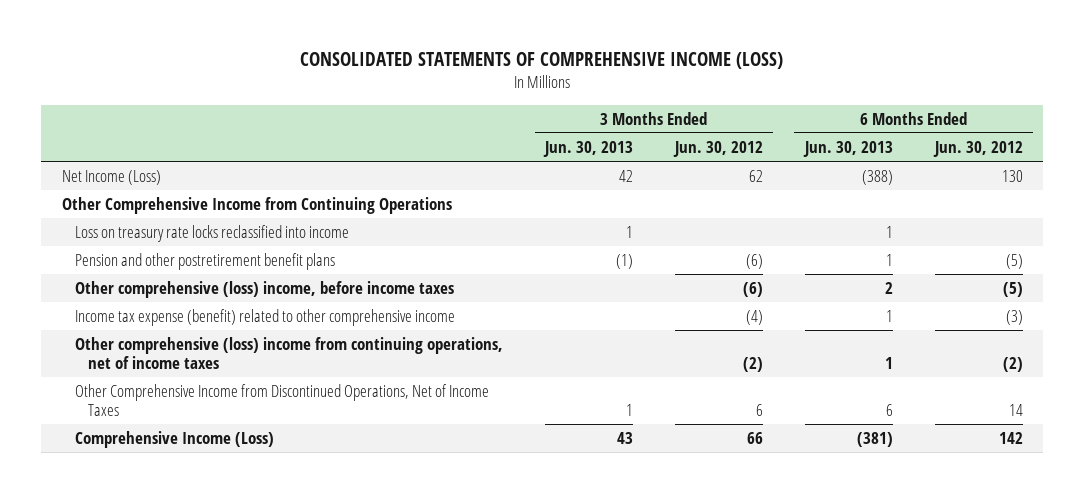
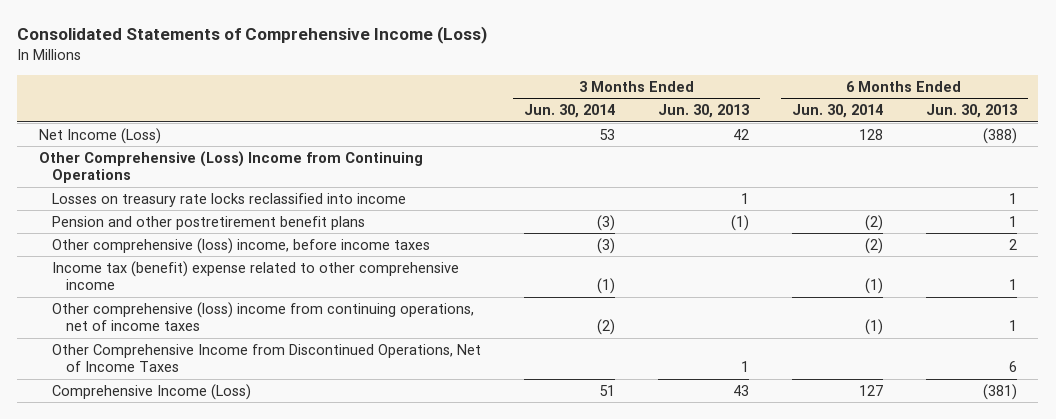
[300,52,784,70] CONSOLIDATED STATEMENTS OF COMPREHENSIVE INCOME (LOSS) -> [17,26,488,45] Consolidated Statements of Comprehensive Income (Loss)
[672,140,763,157] Jun. 30, 2012 -> none
[932,140,1023,157] Jun. 30, 2012 -> none
none -> [524,104,616,119] Jun. 30, 2014
none -> [791,104,883,119] Jun. 30, 2014
[62,196,453,214] Other Comprehensive Income from Continuing Operations -> [38,150,423,184] Other Comprehensive (Loss) Income from Continuing Operations
[75,224,350,242] Loss on treasury rate locks reclassified into income -> [52,192,407,207] Losses on treasury rate locks reclassified into income
[75,308,456,326] Income tax expense (benefit) related to other comprehensive income -> [52,260,460,291] Income tax (benefit) expense related to other comprehensive income

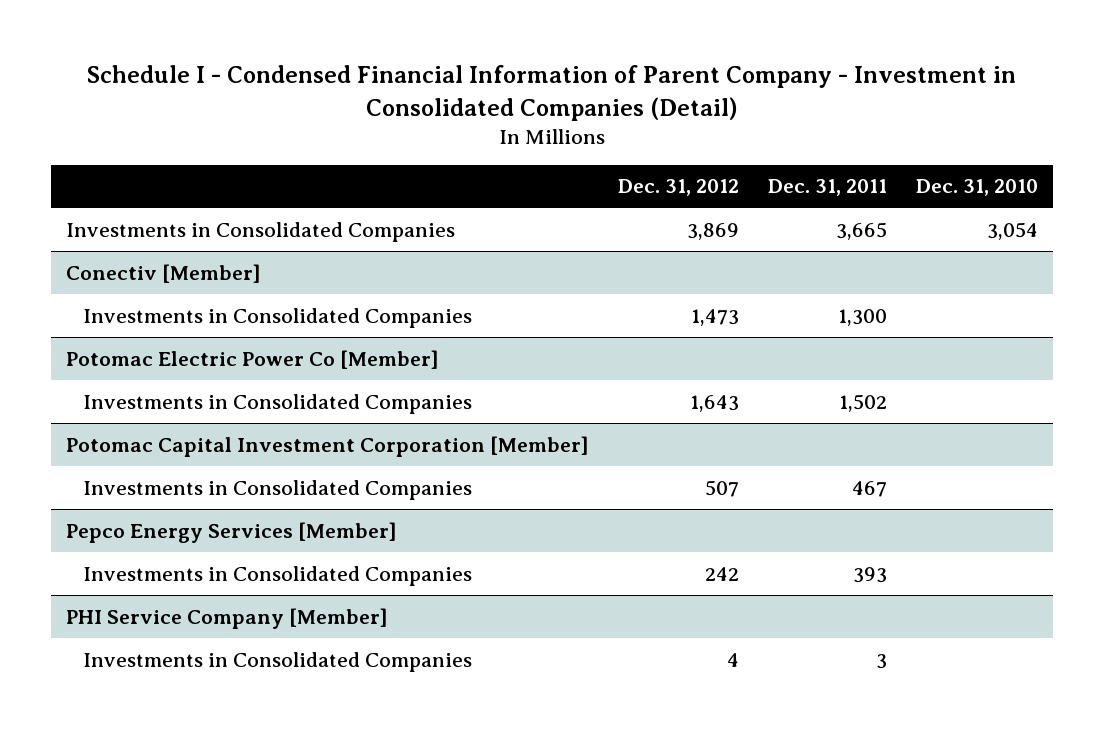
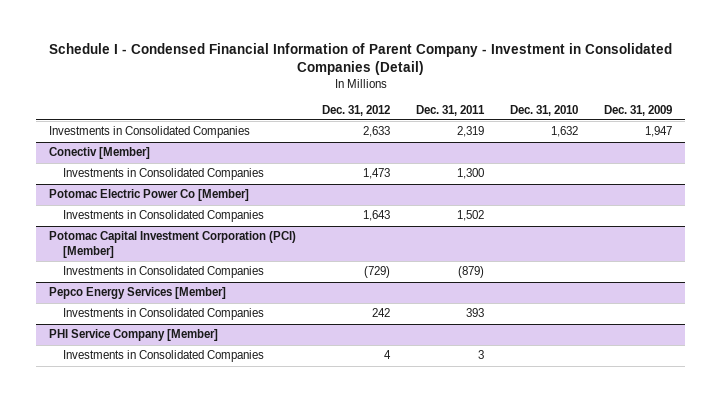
none -> [604,104,673,116] Dec. 31, 2009
[686,222,739,240] 3,869 -> [363,126,391,138] 2,633
[835,221,887,240] 3,665 -> [457,126,485,138] 2,319
[987,221,1039,240] 3,054 -> [551,126,579,138] 1,632
[65,435,589,457] Potomac Capital Investment Corporation [Member] -> [48,231,296,259] Potomac Capital Investment Corporation (PCI) [Member]
[704,479,739,497] 507 -> [364,266,391,279] (729)
[851,480,887,497] 467 -> [458,266,485,279] (879)

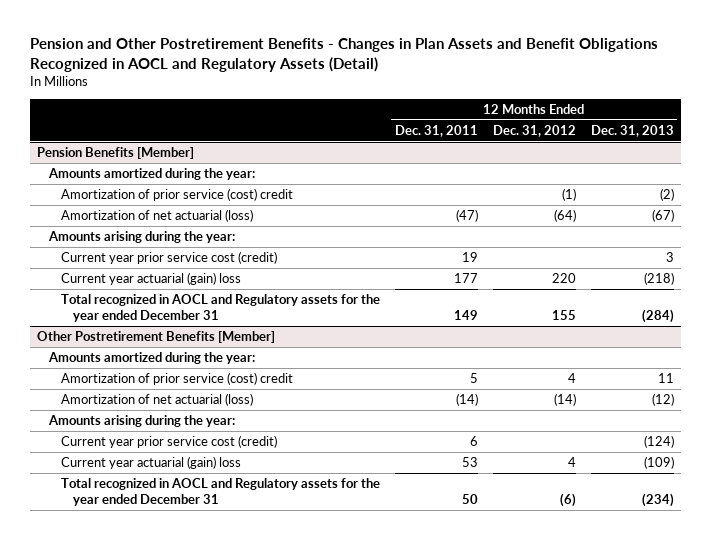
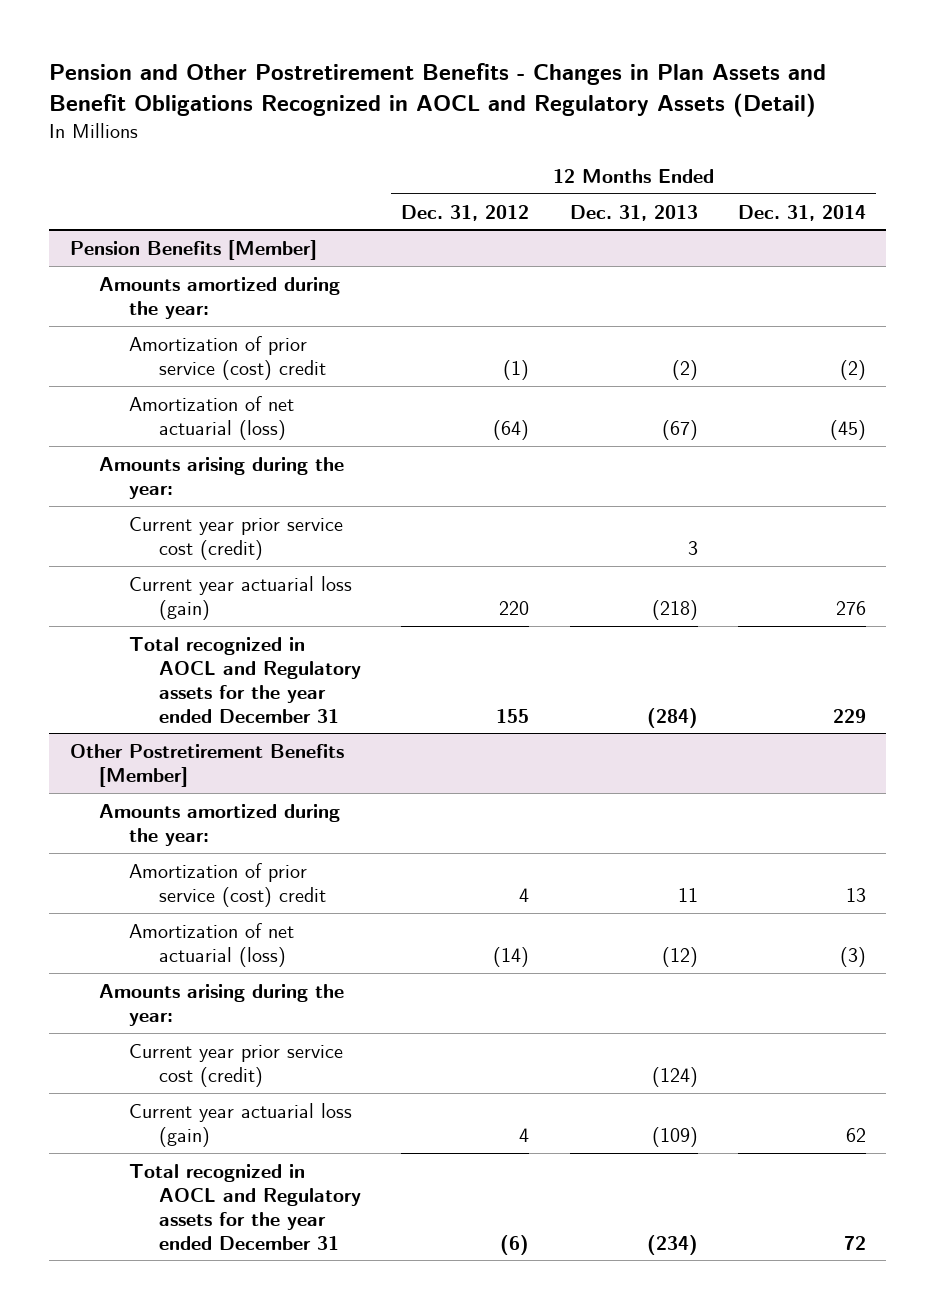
[395,124,479,137] Dec. 31, 2011 -> none
none -> [738,204,867,221] Dec. 31, 2014
[61,272,242,286] Current year actuarial (gain) loss -> [128,575,352,620] Current year actuarial loss (gain)
[61,456,242,470] Current year actuarial (gain) loss -> [128,1102,352,1147] Current year actuarial loss (gain)

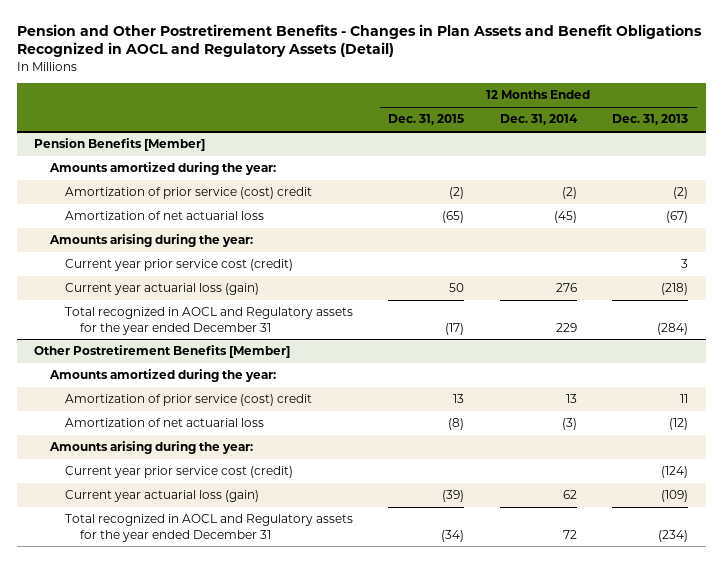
[401,204,530,221] Dec. 31, 2012 -> none
none -> [388,114,465,126] Dec. 31, 2015
[128,395,294,440] Amortization of net actuarial (loss) -> [65,211,265,221] Amortization of net actuarial loss
[128,922,294,967] Amortization of net actuarial (loss) -> [65,418,265,428] Amortization of net actuarial loss

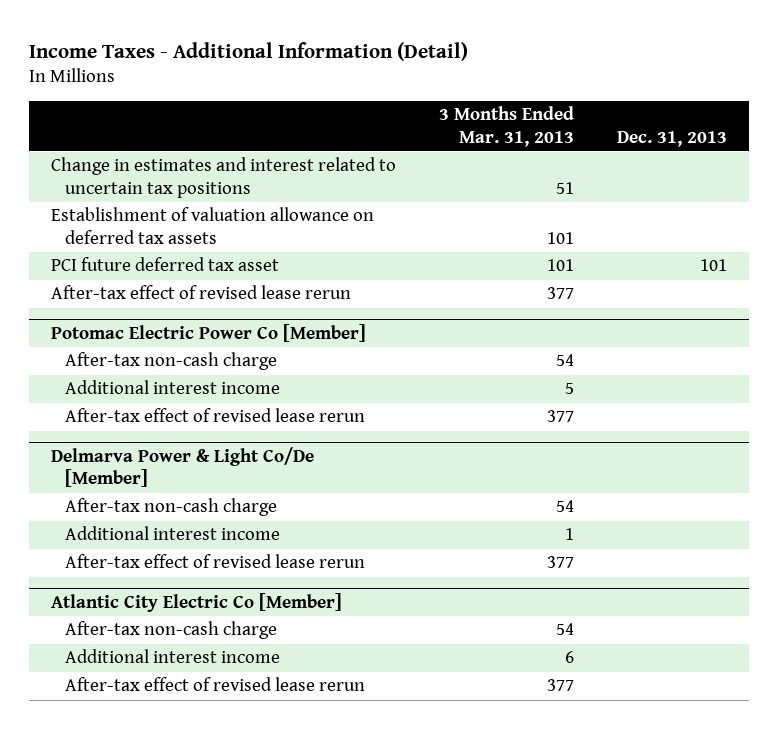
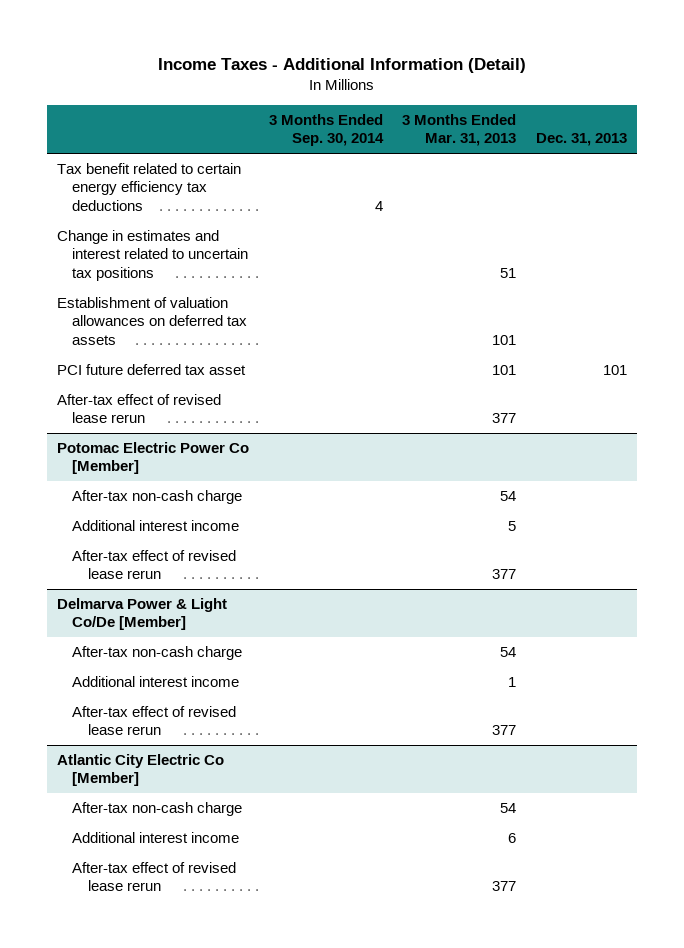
none -> [268,114,384,147] 3 Months Ended Sep. 30, 2014
none -> [56,163,241,211] Tax benefit related to certain energy efficiency tax deductions
[50,207,374,245] Establishment of valuation allowance on deferred tax assets -> [56,297,248,345] Establishment of valuation allowances on deferred tax assets

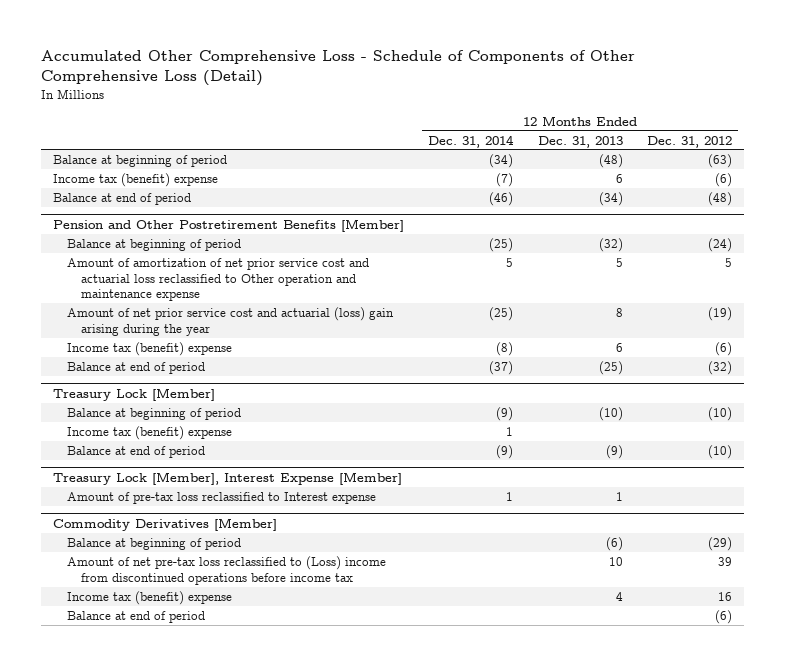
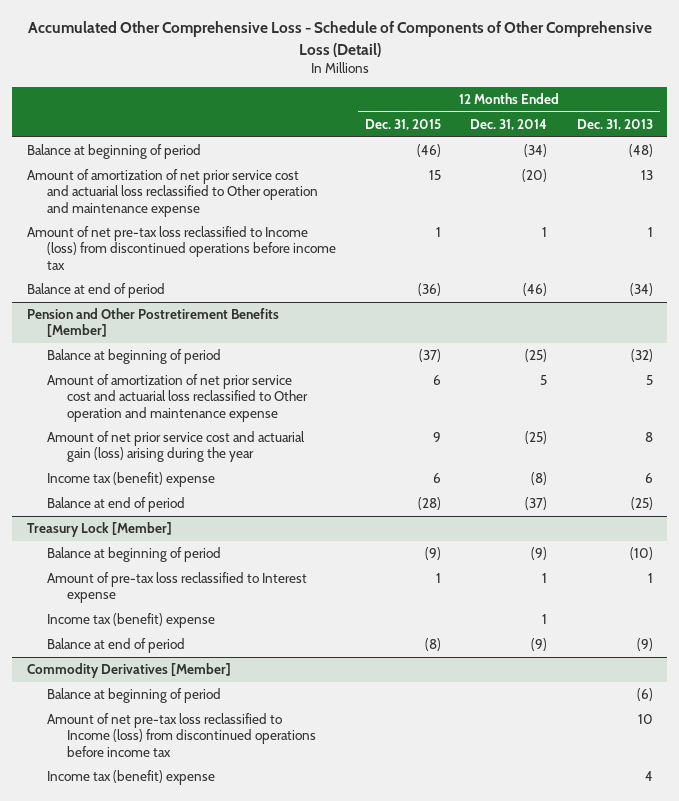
[647,135,733,148] Dec. 31, 2012 -> none
none -> [365,118,442,130] Dec. 31, 2015
[52,172,218,187] Income tax (benefit) expense -> none
none -> [26,169,318,217] Amount of amortization of net prior service cost and actuarial loss reclassified to Other operation and maintenance expense
none -> [26,226,336,270] Amount of net pre-tax loss reclassified to Income (loss) from discontinued operations before income tax
[66,306,394,336] Amount of net prior service cost and actuarial (loss) gain arising during the year -> [46,431,305,463] Amount of net prior service cost and actuarial gain (loss) arising during the year
none -> [46,572,307,604] Amount of pre-tax loss reclassified to Interest expense
[52,471,402,485] Treasury Lock [Member], Interest Expense [Member] -> none
[66,491,376,504] Amount of pre-tax loss reclassified to Interest expense -> none
[66,555,386,585] Amount of net pre-tax loss reclassified to (Loss) income from discontinued operations before income tax -> [46,713,317,757] Amount of net pre-tax loss reclassified to Income (loss) from discontinued operations before income tax
[66,610,205,623] Balance at end of period -> none

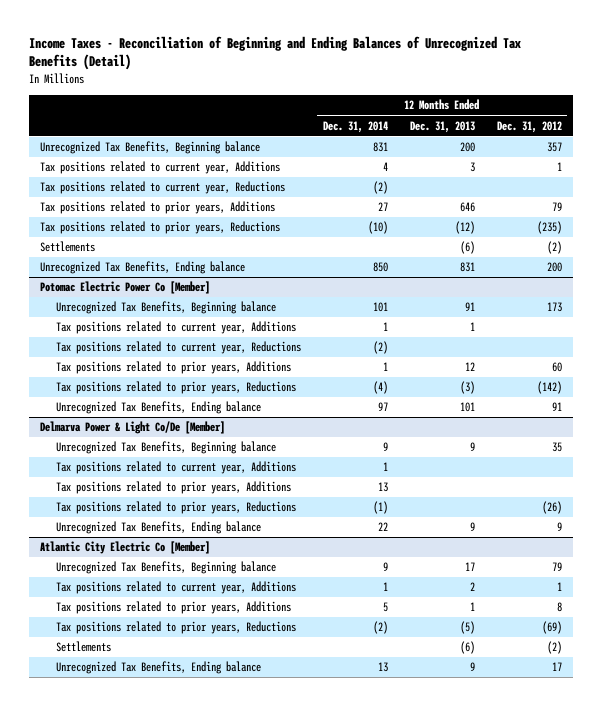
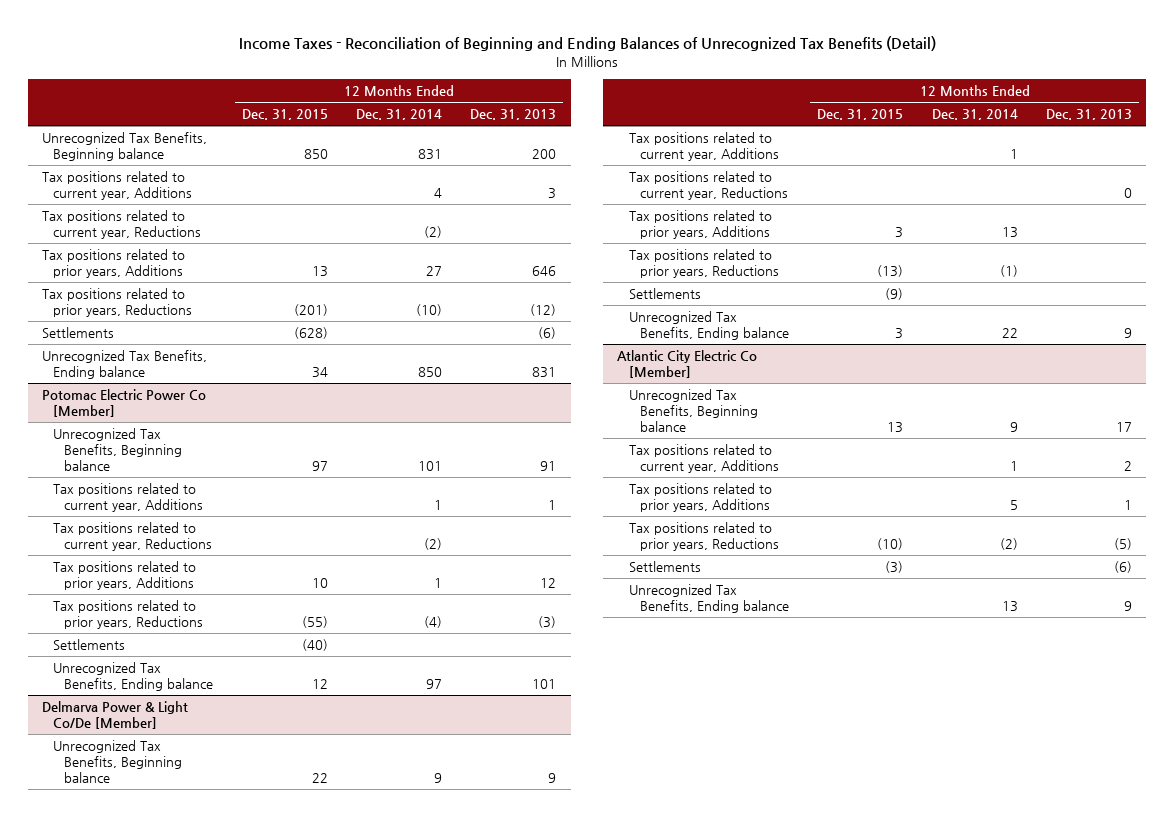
[496,120,562,133] Dec. 31, 2012 -> none
none -> [241,109,328,121] Dec. 31, 2015
none -> [53,639,126,651] Settlements
none -> [628,171,788,200] Tax positions related to current year, Reductions
none -> [628,288,701,300] Settlements

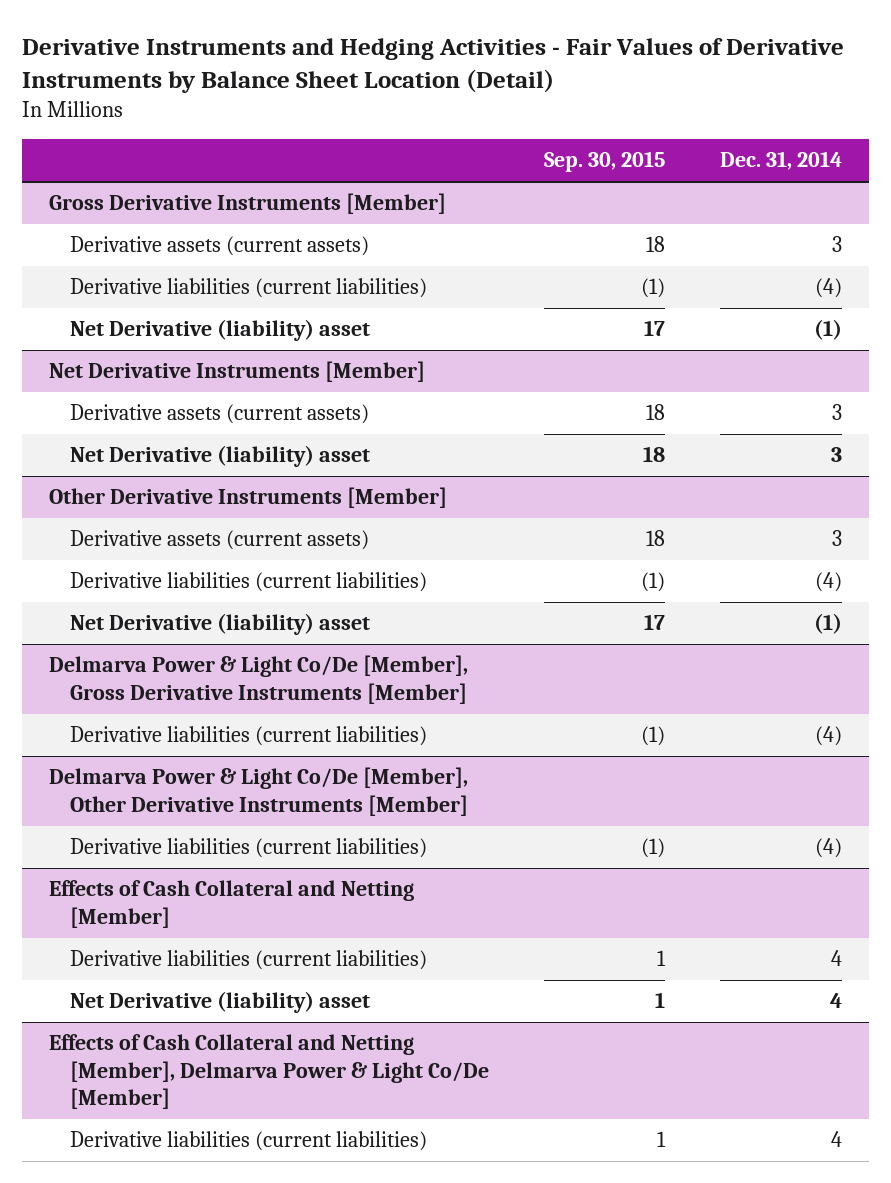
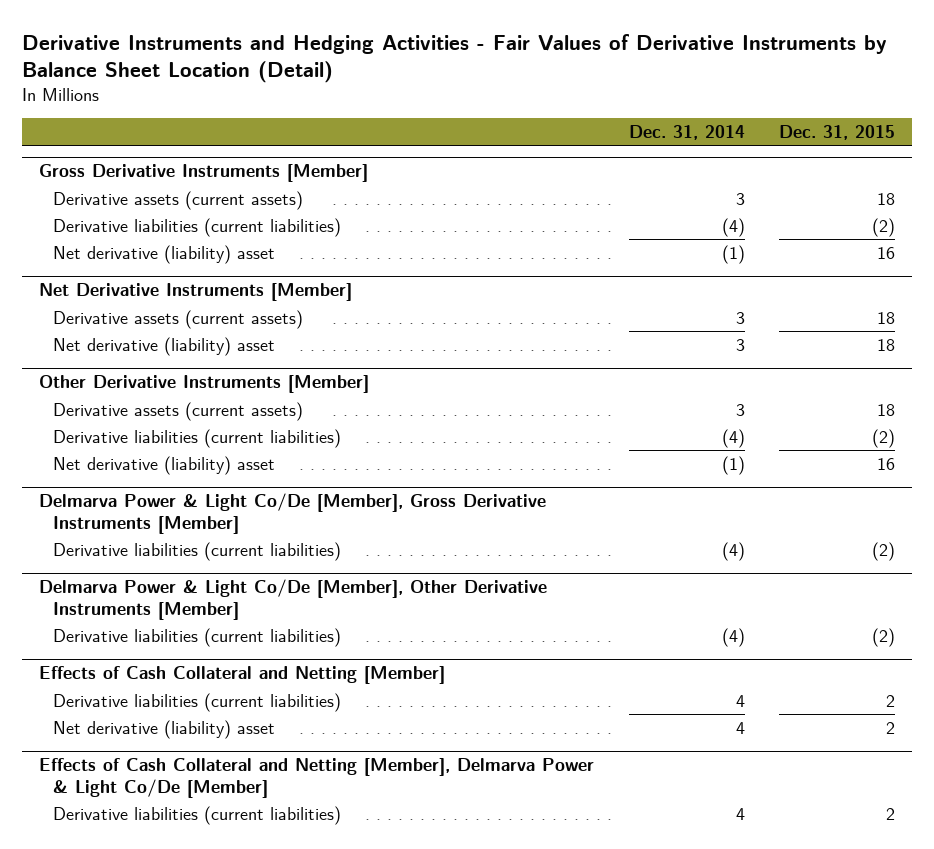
[543,151,665,173] Sep. 30, 2015 -> none
none -> [778,125,895,141] Dec. 31, 2015
[70,319,371,342] Net Derivative (liability) asset -> [52,244,275,264] Net derivative (liability) asset
[70,445,371,468] Net Derivative (liability) asset -> [52,336,275,356] Net derivative (liability) asset
[70,613,371,636] Net Derivative (liability) asset -> [52,455,275,475] Net derivative (liability) asset
[70,991,371,1014] Net Derivative (liability) asset -> [52,719,275,739] Net derivative (liability) asset

